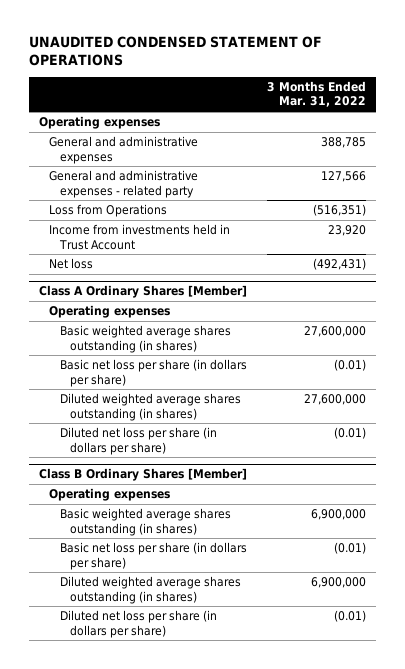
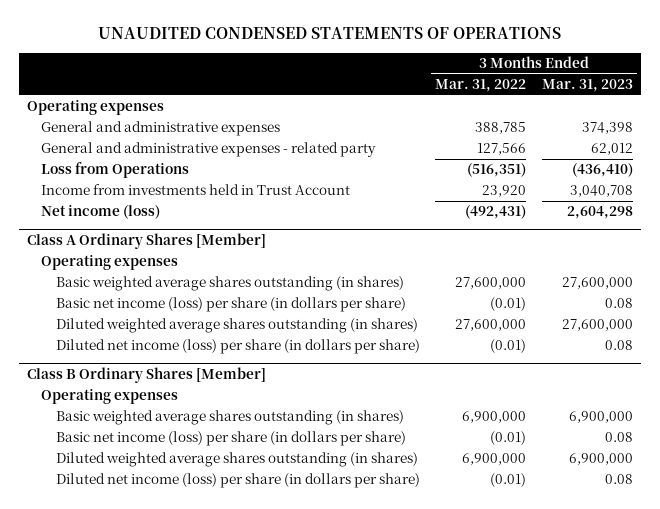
[29,36,323,67] UNAUDITED CONDENSED STATEMENT OF OPERATIONS -> [97,27,561,40] UNAUDITED CONDENSED STATEMENTS OF OPERATIONS
none -> [541,79,633,93] Mar. 31, 2023
[49,258,94,270] Net loss -> [41,205,161,220] Net income (loss)
[59,359,247,387] Basic net loss per share (in dollars per share) -> [55,297,406,313] Basic net income (loss) per share (in dollars per share)
[59,427,217,455] Diluted net loss per share (in dollars per share) -> [55,339,420,355] Diluted net income (loss) per share (in dollars per share)
[59,542,247,570] Basic net loss per share (in dollars per share) -> [55,431,406,447] Basic net income (loss) per share (in dollars per share)
[59,610,217,638] Diluted net loss per share (in dollars per share) -> [55,473,420,489] Diluted net income (loss) per share (in dollars per share)

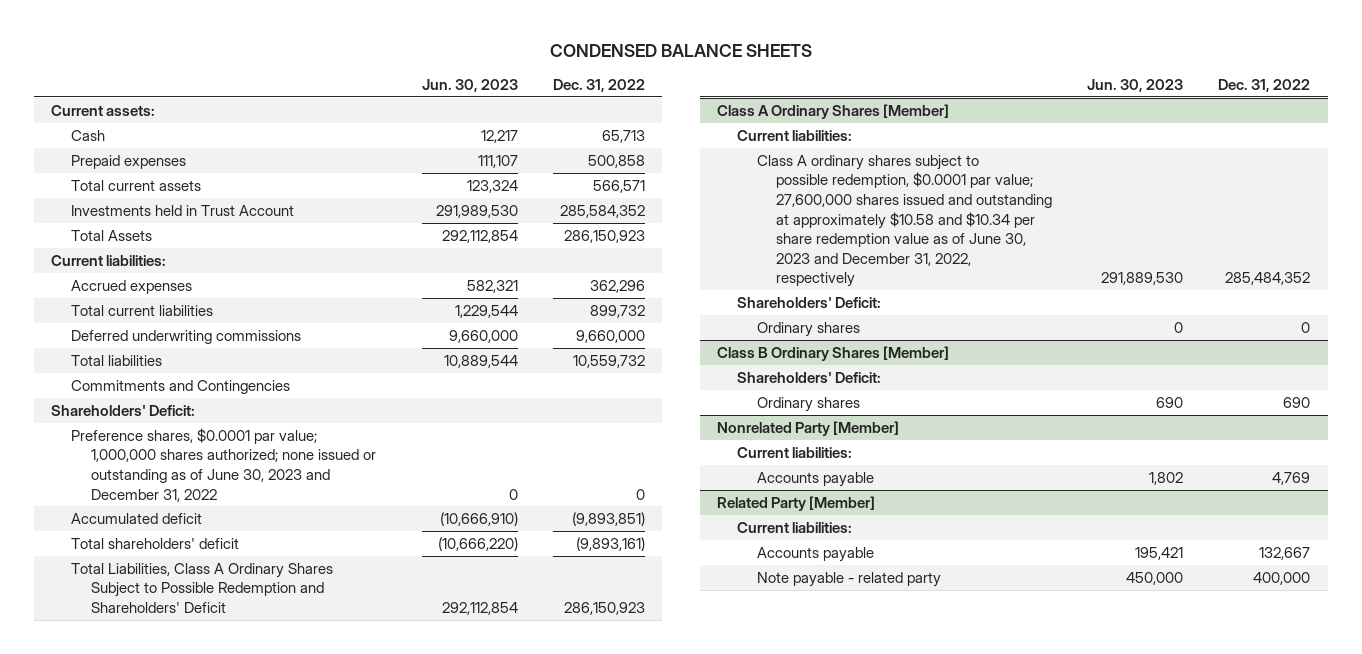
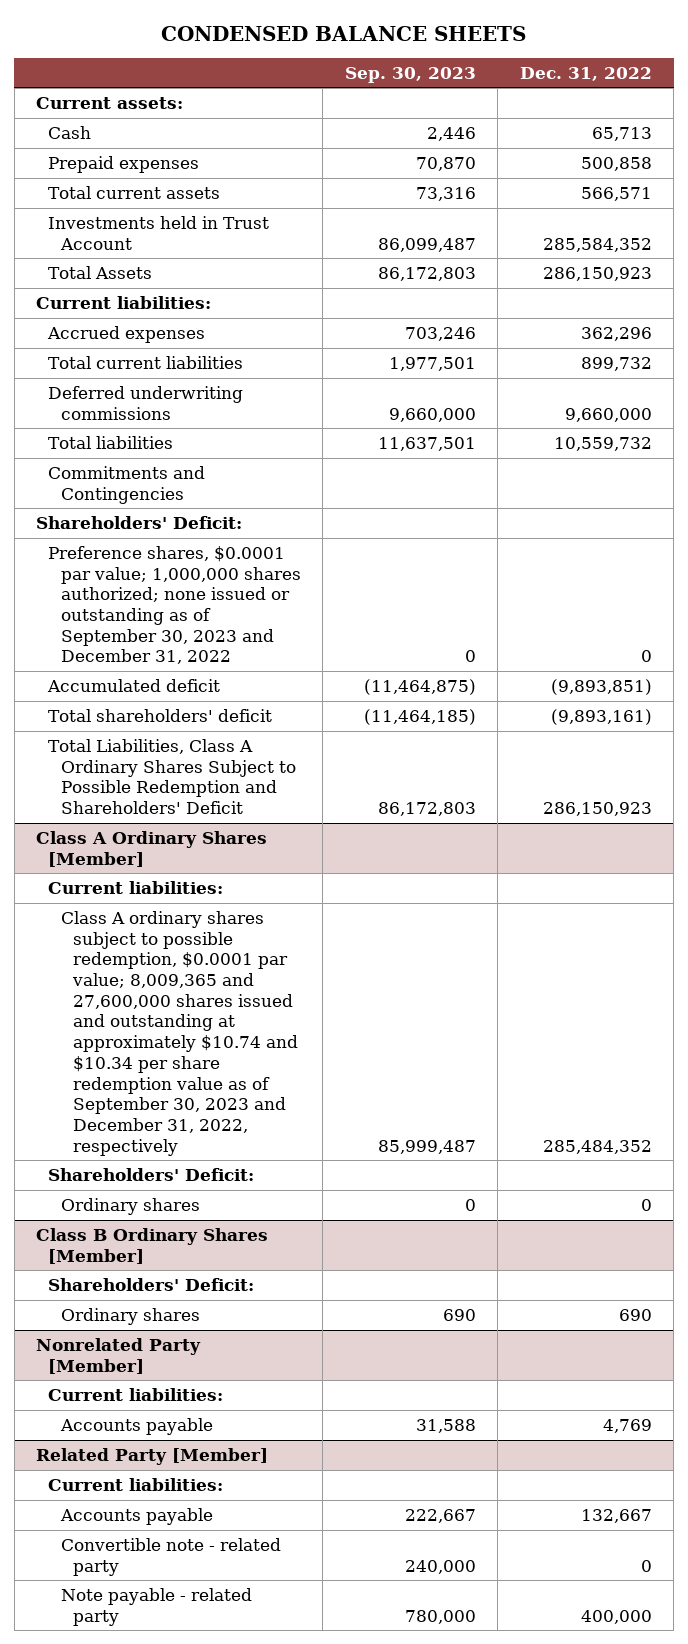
[421,79,518,93] Jun. 30, 2023 -> none
none -> [344,66,476,83] Sep. 30, 2023
[71,427,376,502] Preference shares, $0.0001 par value; 1,000,000 shares authorized; none issued or outstanding as of June 30, 2023 and December 31, 2022 -> [48,546,301,665] Preference shares, $0.0001 par value; 1,000,000 shares authorized; none issued or outstanding as of September 30, 2023 and December 31, 2022
[756,154,1053,288] Class A ordinary shares subject to possible redemption, $0.0001 par value; 27,600,000 shares issued and outstanding at approximately $10.58 and $10.34 per share redemption value as of June 30, 2023 and December 31, 2022, respectively -> [60,911,298,1156] Class A ordinary shares subject to possible redemption, $0.0001 par value; 8,009,365 and 27,600,000 shares issued and outstanding at approximately $10.74 and $10.34 per share redemption value as of September 30, 2023 and December 31, 2022, respectively
none -> [60,1538,281,1576] Convertible note - related party

